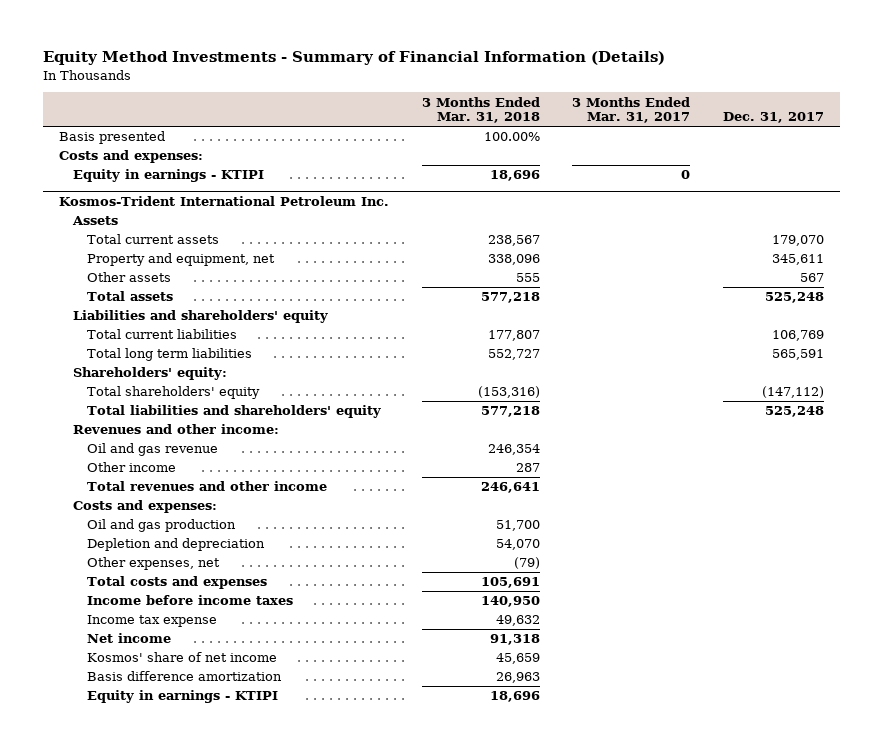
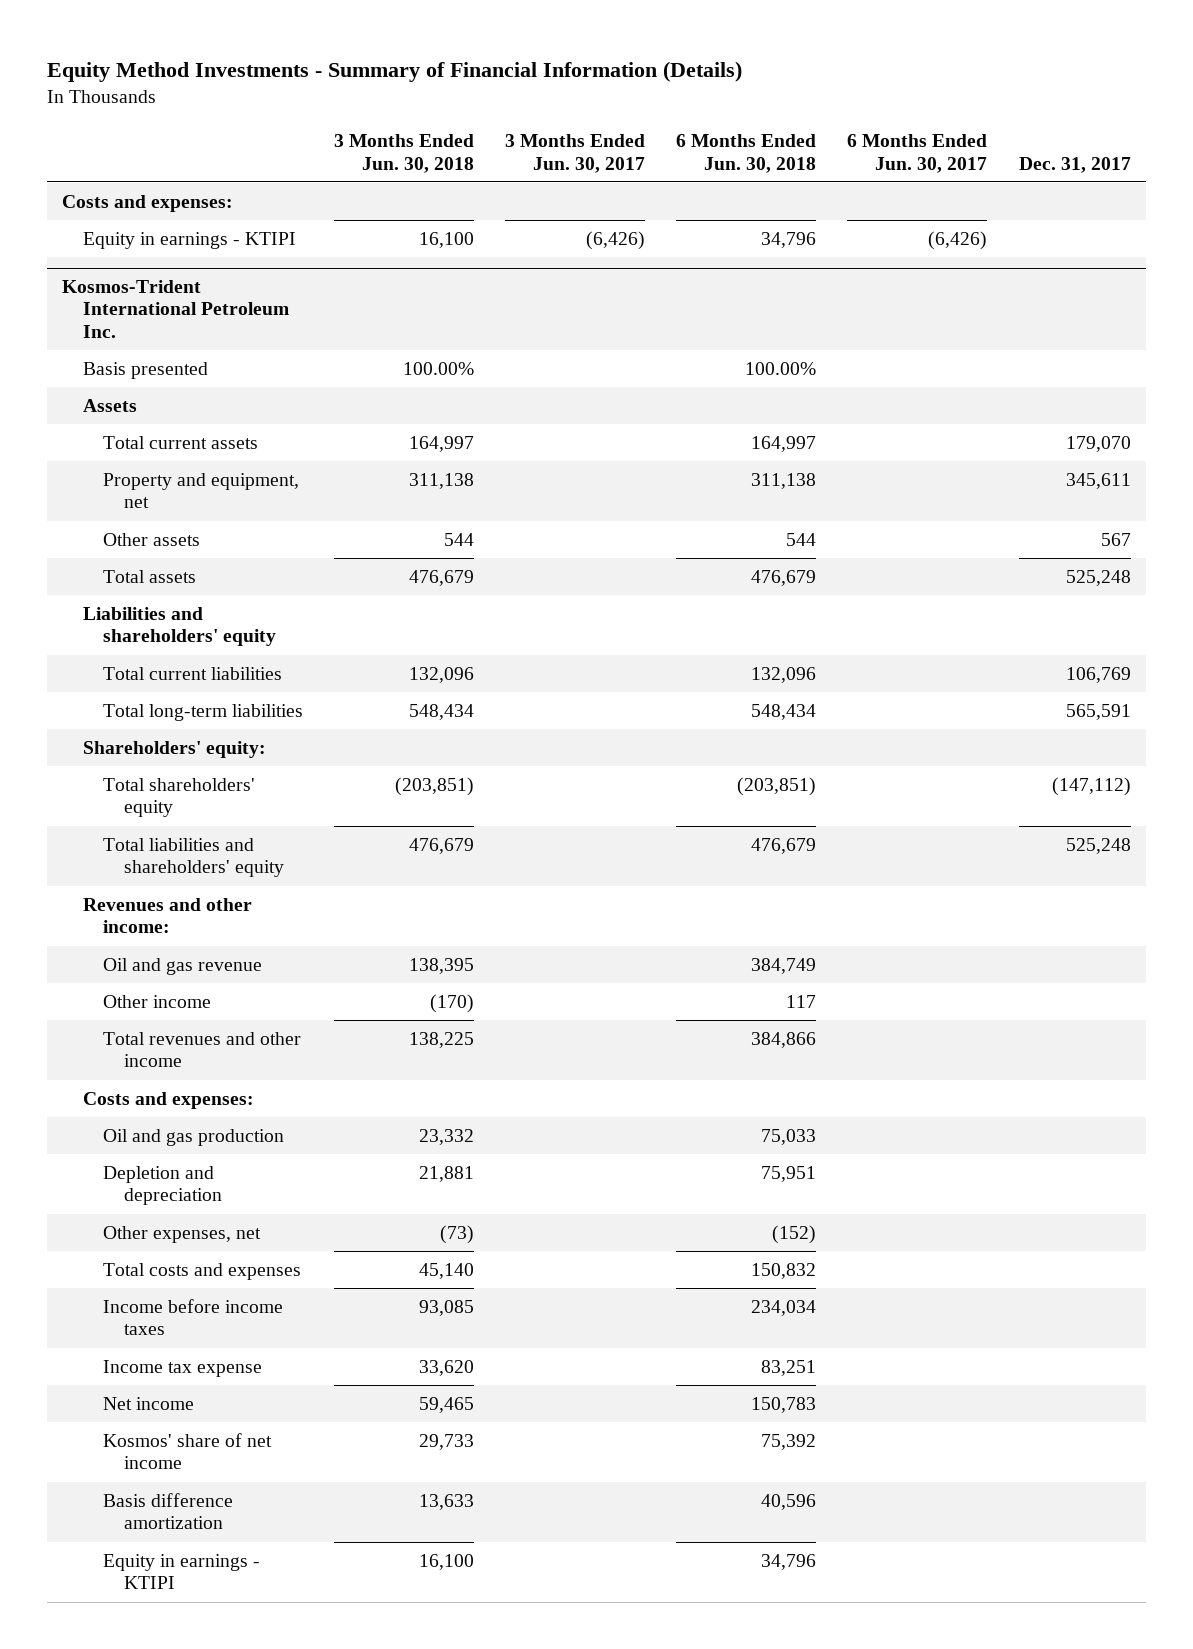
[421,96,540,124] 3 Months Ended Mar. 31, 2018 -> none
[572,96,691,124] 3 Months Ended Mar. 31, 2017 -> none
none -> [334,134,475,173] 3 Months Ended Jun. 30, 2018
none -> [505,134,646,173] 3 Months Ended Jun. 30, 2017
none -> [676,134,817,173] 6 Months Ended Jun. 30, 2018
none -> [847,134,988,173] 6 Months Ended Jun. 30, 2017
[59,131,166,145] Basis presented -> none
none -> [82,361,208,379] Basis presented
[86,348,252,362] Total long term liabilities -> [103,703,304,721] Total long-term liabilities

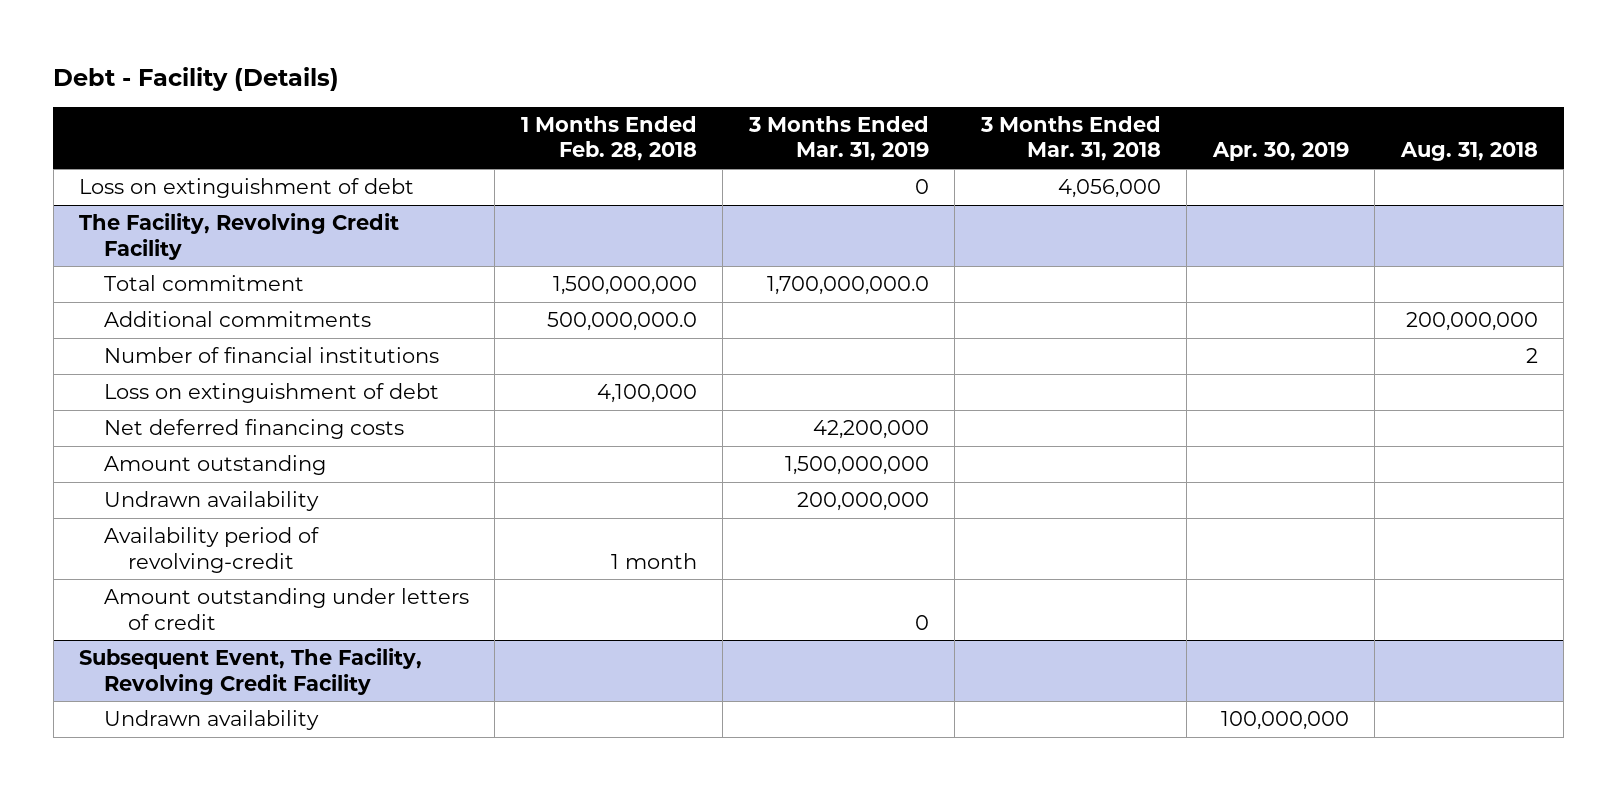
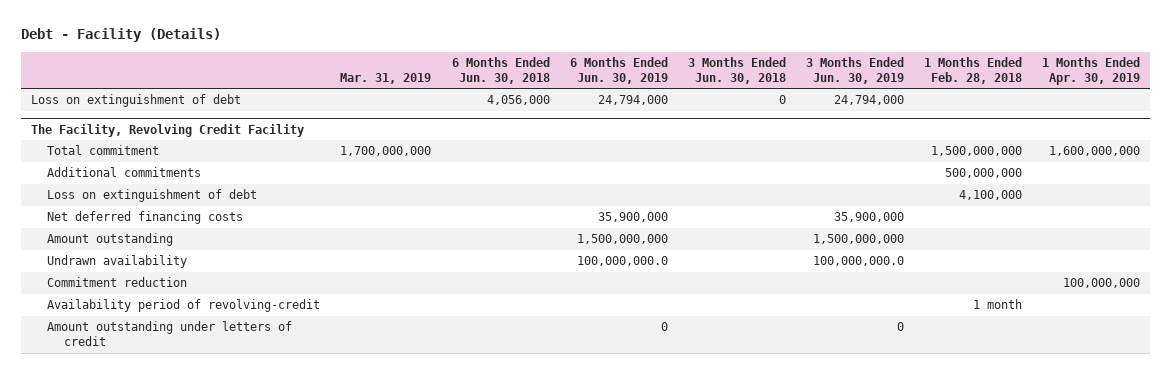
[747,116,929,162] 3 Months Ended Mar. 31, 2019 -> none
[979,116,1161,162] 3 Months Ended Mar. 31, 2018 -> none
[1211,142,1349,162] Apr. 30, 2019 -> none
[1399,142,1538,162] Aug. 31, 2018 -> none
none -> [340,72,432,84] Mar. 31, 2019
none -> [451,57,550,84] 6 Months Ended Jun. 30, 2018
none -> [569,57,668,84] 6 Months Ended Jun. 30, 2019
none -> [687,57,786,84] 3 Months Ended Jun. 30, 2018
none -> [806,57,905,84] 3 Months Ended Jun. 30, 2019
none -> [1042,57,1141,85] 1 Months Ended Apr. 30, 2019
[103,347,439,364] Number of financial institutions -> none
[546,312,697,332] 500,000,000.0 -> [945,168,1023,179] 500,000,000
none -> [47,277,188,288] Commitment reduction
[79,648,423,695] Subsequent Event, The Facility, Revolving Credit Facility -> none
[103,710,319,731] Undrawn availability -> none

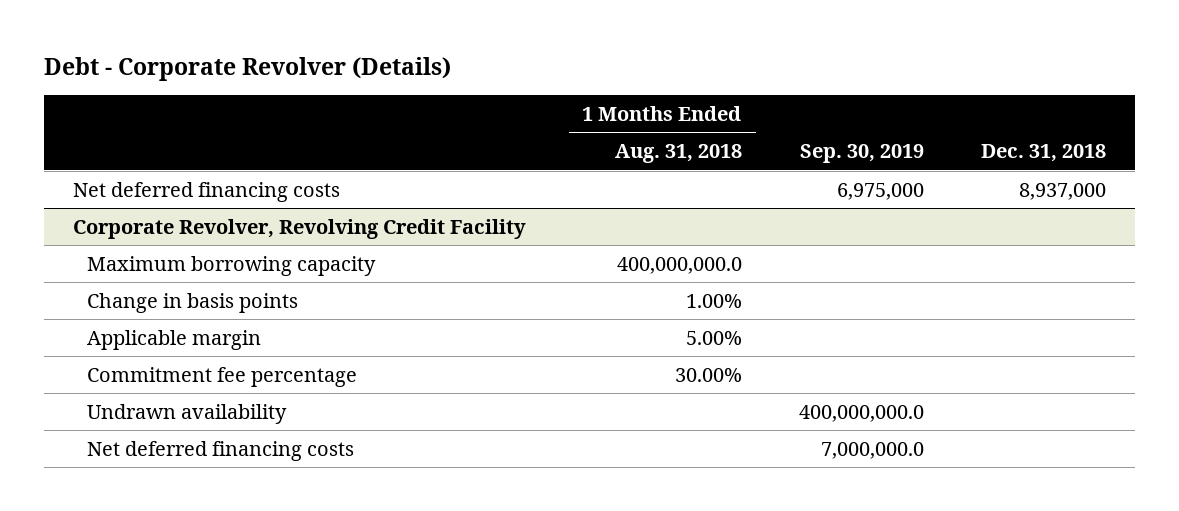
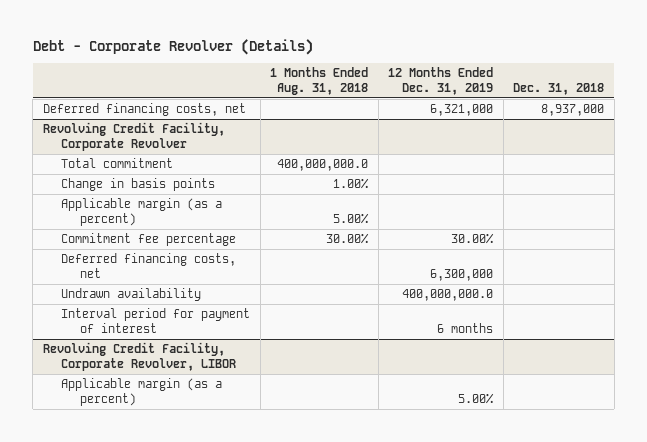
[799,144,924,164] Sep. 30, 2019 -> none
none -> [388,67,494,96] 12 Months Ended Dec. 31, 2019
[72,181,340,202] Net deferred financing costs -> [42,103,246,117] Deferred financing costs, net
[72,218,526,239] Corporate Revolver, Revolving Credit Facility -> [42,122,225,152] Revolving Credit Facility, Corporate Revolver
[87,255,377,276] Maximum borrowing capacity -> [61,158,174,169] Total commitment
[87,329,262,350] Applicable margin -> [61,198,223,227] Applicable margin (as a percent)
none -> [61,253,237,279] Deferred financing costs, net
[87,440,355,461] Net deferred financing costs -> none
none -> [61,308,251,334] Interval period for payment of interest
none -> [42,342,237,372] Revolving Credit Facility, Corporate Revolver, LIBOR
none -> [61,378,223,407] Applicable margin (as a percent)

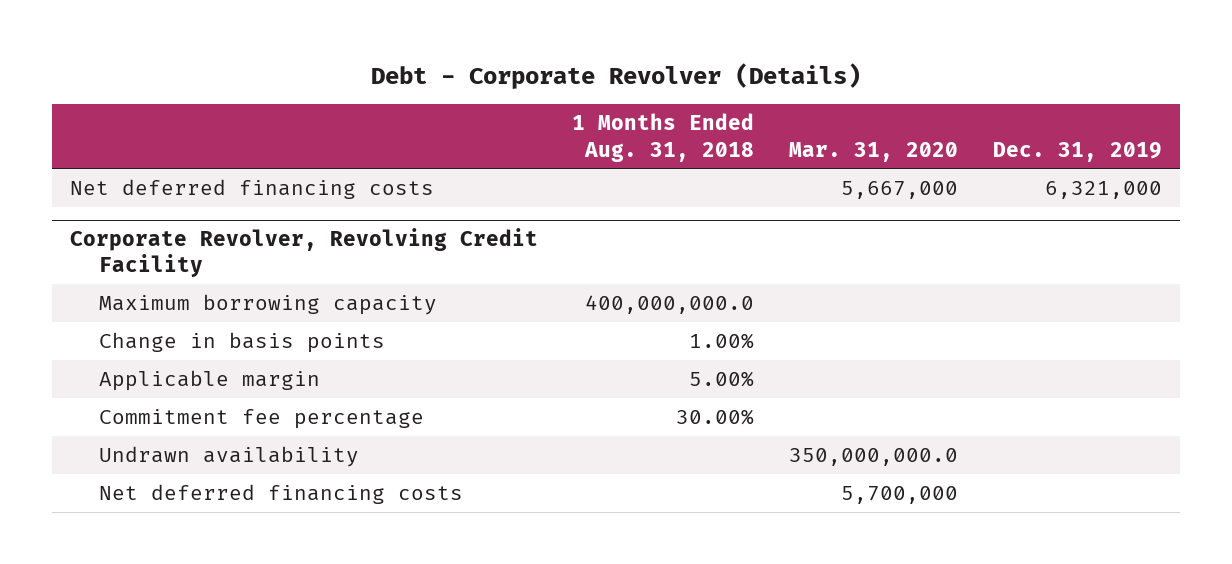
[388,67,494,96] 12 Months Ended Dec. 31, 2019 -> none
[513,83,605,96] Dec. 31, 2018 -> none
none -> [789,141,959,162] Mar. 31, 2020
none -> [993,141,1163,162] Dec. 31, 2019
[42,103,246,117] Deferred financing costs, net -> [69,179,434,200] Net deferred financing costs
[42,122,225,152] Revolving Credit Facility, Corporate Revolver -> [69,228,538,278] Corporate Revolver, Revolving Credit Facility
[61,158,174,169] Total commitment -> [98,294,437,316] Maximum borrowing capacity
[61,198,223,227] Applicable margin (as a percent) -> [98,370,320,392] Applicable margin
[61,253,237,279] Deferred financing costs, net -> none
[61,308,251,334] Interval period for payment of interest -> none
[42,342,237,372] Revolving Credit Facility, Corporate Revolver, LIBOR -> none
[61,378,223,407] Applicable margin (as a percent) -> none
none -> [98,484,463,505] Net deferred financing costs

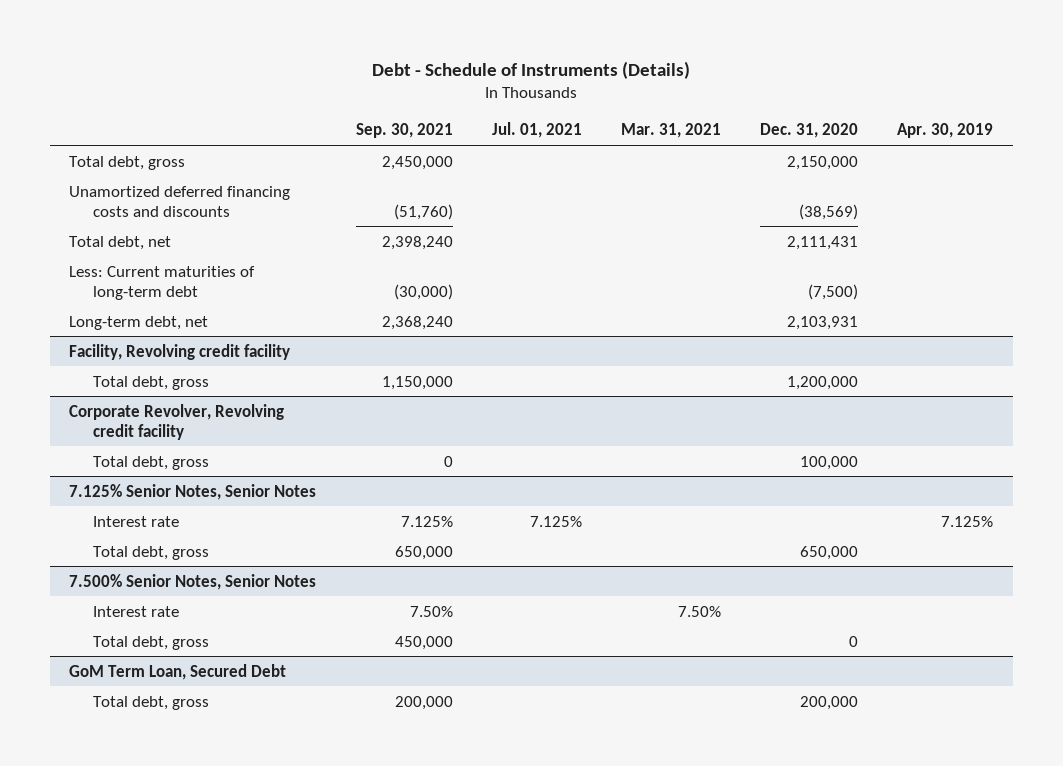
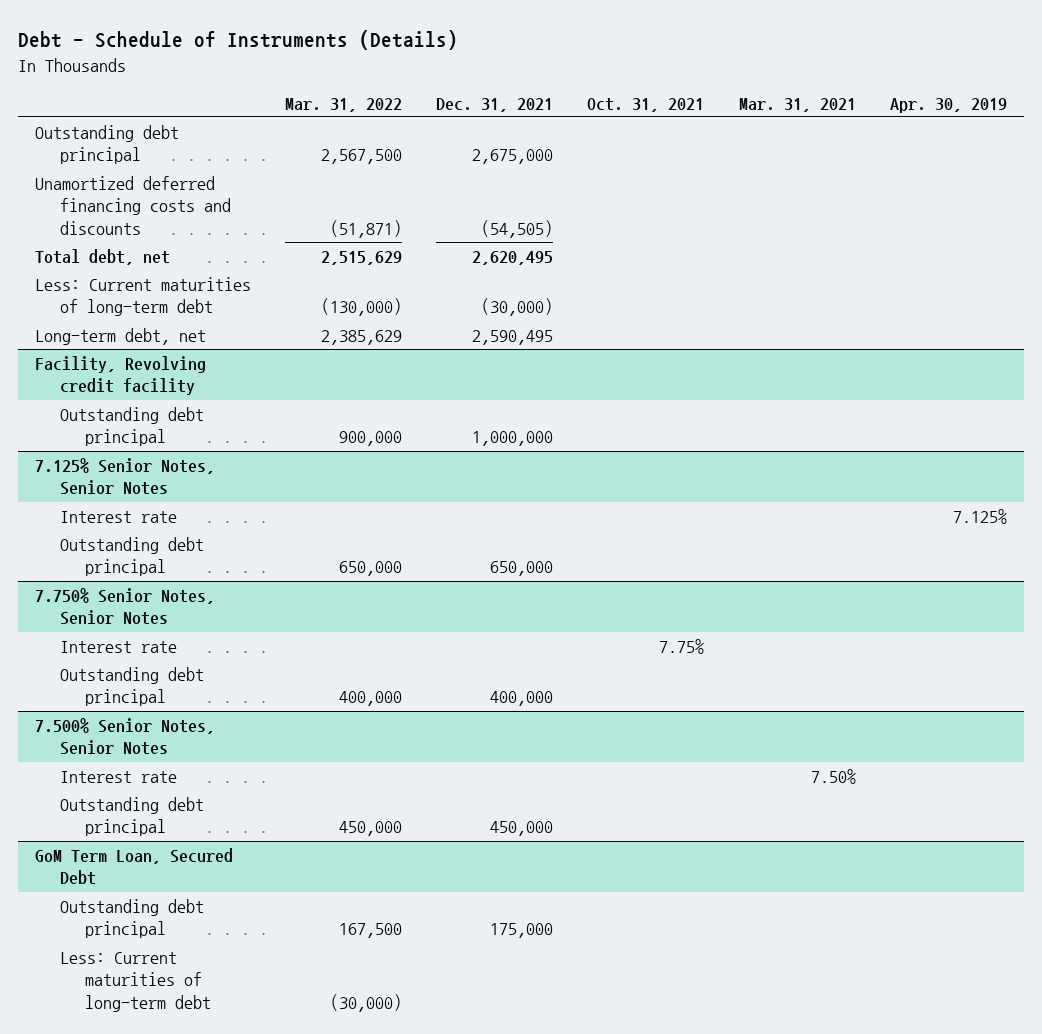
[355,123,453,139] Sep. 30, 2021 -> none
[491,122,582,139] Jul. 01, 2021 -> none
[760,123,859,139] Dec. 31, 2020 -> none
none -> [285,97,403,112] Mar. 31, 2022
none -> [436,97,554,112] Dec. 31, 2021
none -> [587,97,705,112] Oct. 31, 2021
[69,155,186,170] Total debt, gross -> [34,124,179,165] Outstanding debt principal
[69,403,285,440] Corporate Revolver, Revolving credit facility -> none
[92,455,209,470] Total debt, gross -> none
[92,375,209,390] Total debt, gross -> [59,406,204,447] Outstanding debt principal
[92,545,209,560] Total debt, gross -> [59,536,204,577] Outstanding debt principal
none -> [34,587,215,626] 7.750% Senior Notes, Senior Notes
none -> [59,640,177,653] Interest rate
none -> [59,666,204,707] Outstanding debt principal
[92,635,209,650] Total debt, gross -> [59,796,204,837] Outstanding debt principal
[92,695,209,710] Total debt, gross -> [59,898,204,939] Outstanding debt principal
none -> [59,951,211,1013] Less: Current maturities of long-term debt

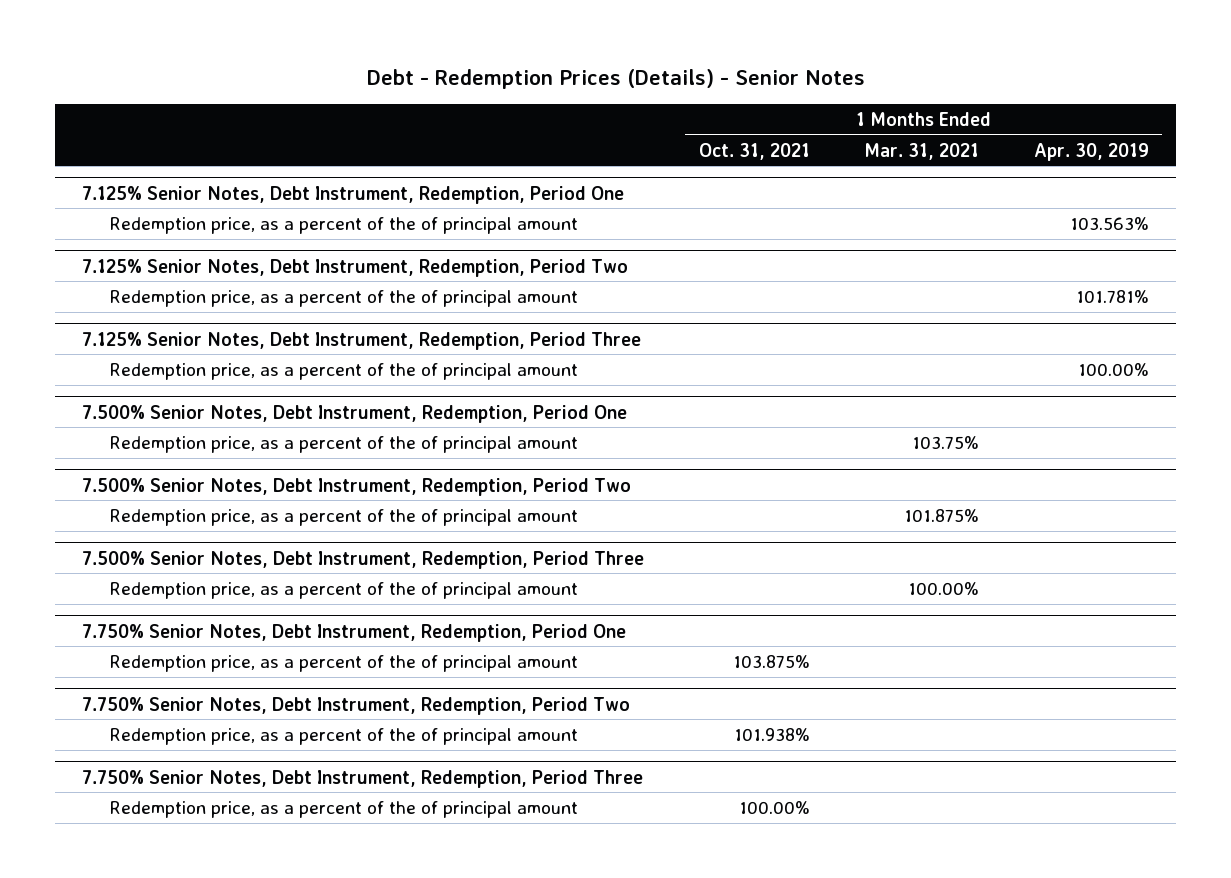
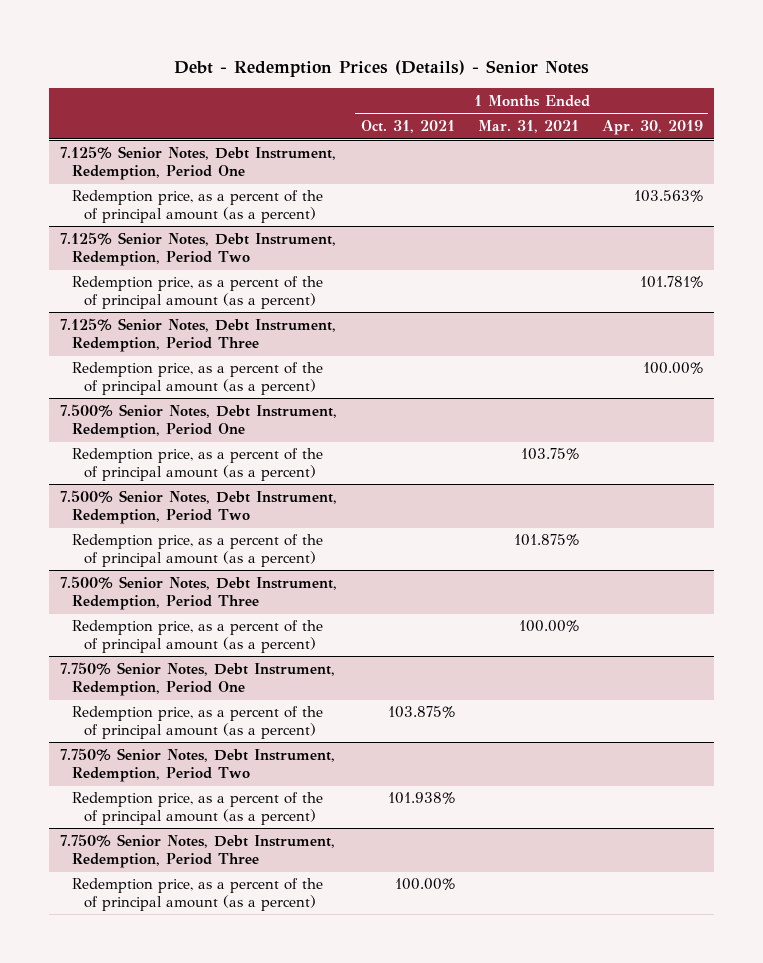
[109,216,579,234] Redemption price, as a percent of the of principal amount -> [72,189,324,223] Redemption price, as a percent of the of principal amount (as a percent)
[109,289,579,307] Redemption price, as a percent of the of principal amount -> [72,275,324,309] Redemption price, as a percent of the of principal amount (as a percent)
[109,362,579,380] Redemption price, as a percent of the of principal amount -> [72,361,324,395] Redemption price, as a percent of the of principal amount (as a percent)
[109,435,579,453] Redemption price, as a percent of the of principal amount -> [72,447,324,481] Redemption price, as a percent of the of principal amount (as a percent)
[109,508,579,526] Redemption price, as a percent of the of principal amount -> [72,533,324,567] Redemption price, as a percent of the of principal amount (as a percent)
[109,581,579,599] Redemption price, as a percent of the of principal amount -> [72,619,324,653] Redemption price, as a percent of the of principal amount (as a percent)
[109,654,579,672] Redemption price, as a percent of the of principal amount -> [72,705,324,739] Redemption price, as a percent of the of principal amount (as a percent)
[109,727,579,745] Redemption price, as a percent of the of principal amount -> [72,791,324,825] Redemption price, as a percent of the of principal amount (as a percent)
[109,800,579,818] Redemption price, as a percent of the of principal amount -> [72,877,324,911] Redemption price, as a percent of the of principal amount (as a percent)

